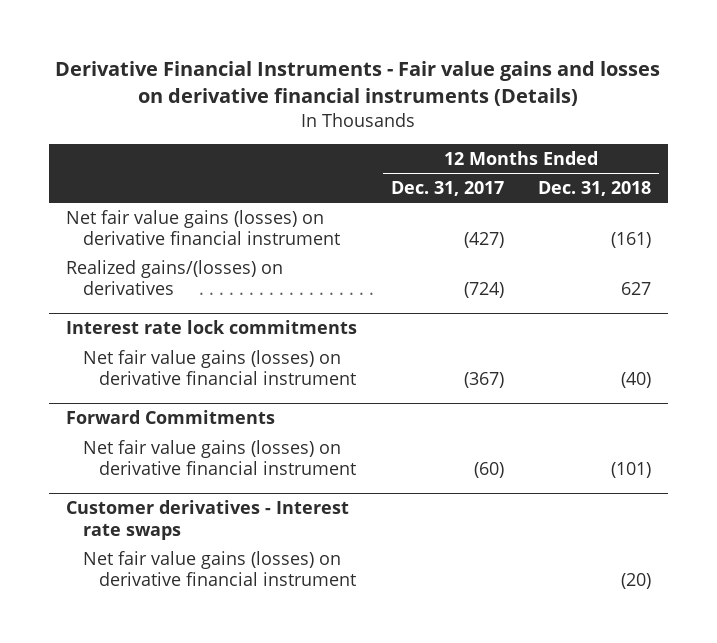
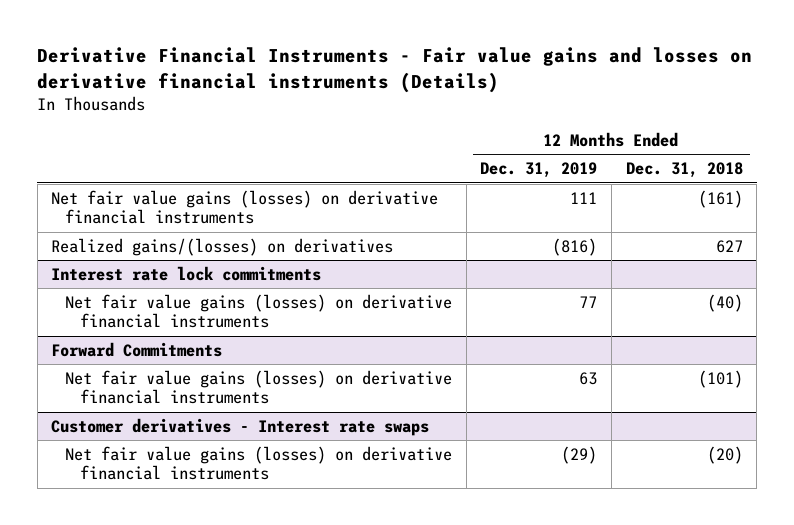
[390,180,504,196] Dec. 31, 2017 -> none
none -> [480,162,598,179] Dec. 31, 2019
[66,209,340,245] Net fair value gains (losses) on derivative financial instrument -> [51,189,439,225] Net fair value gains (losses) on derivative financial instruments
[82,349,357,385] Net fair value gains (losses) on derivative financial instrument -> [65,293,453,329] Net fair value gains (losses) on derivative financial instruments
[82,439,357,475] Net fair value gains (losses) on derivative financial instrument -> [65,369,453,405] Net fair value gains (losses) on derivative financial instruments
[82,550,357,586] Net fair value gains (losses) on derivative financial instrument -> [65,445,453,481] Net fair value gains (losses) on derivative financial instruments

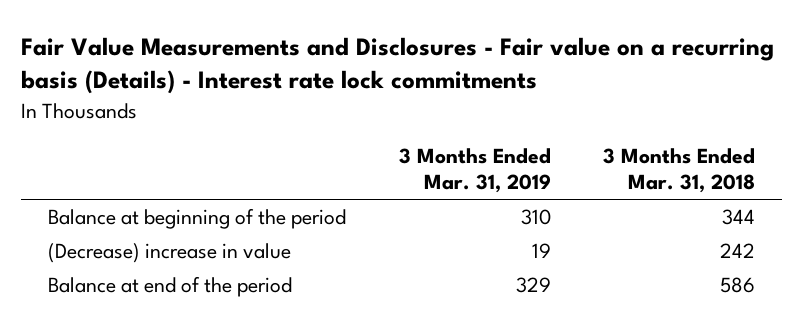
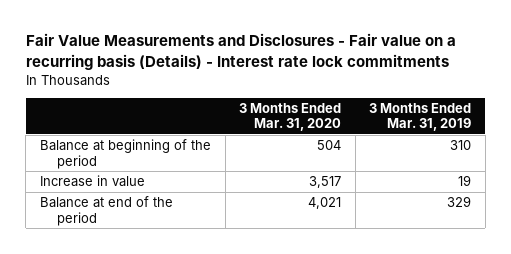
[603,148,756,194] 3 Months Ended Mar. 31, 2018 -> none
none -> [239,103,342,132] 3 Months Ended Mar. 31, 2020
[47,243,291,264] (Decrease) increase in value -> [39,175,145,188] Increase in value

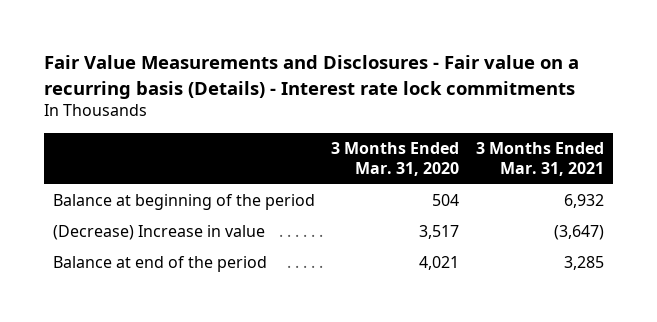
[369,103,472,132] 3 Months Ended Mar. 31, 2019 -> none
none -> [476,142,605,176] 3 Months Ended Mar. 31, 2021
[39,175,145,188] Increase in value -> [52,225,265,241] (Decrease) Increase in value

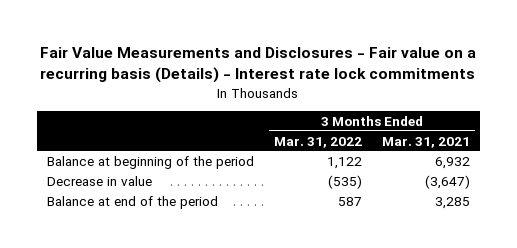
[331,142,460,176] 3 Months Ended Mar. 31, 2020 -> none
none -> [273,136,362,148] Mar. 31, 2022
[52,225,265,241] (Decrease) Increase in value -> [47,175,153,186] Decrease in value

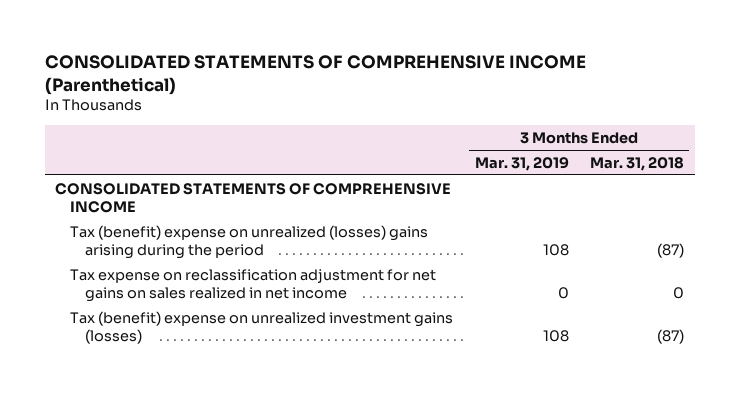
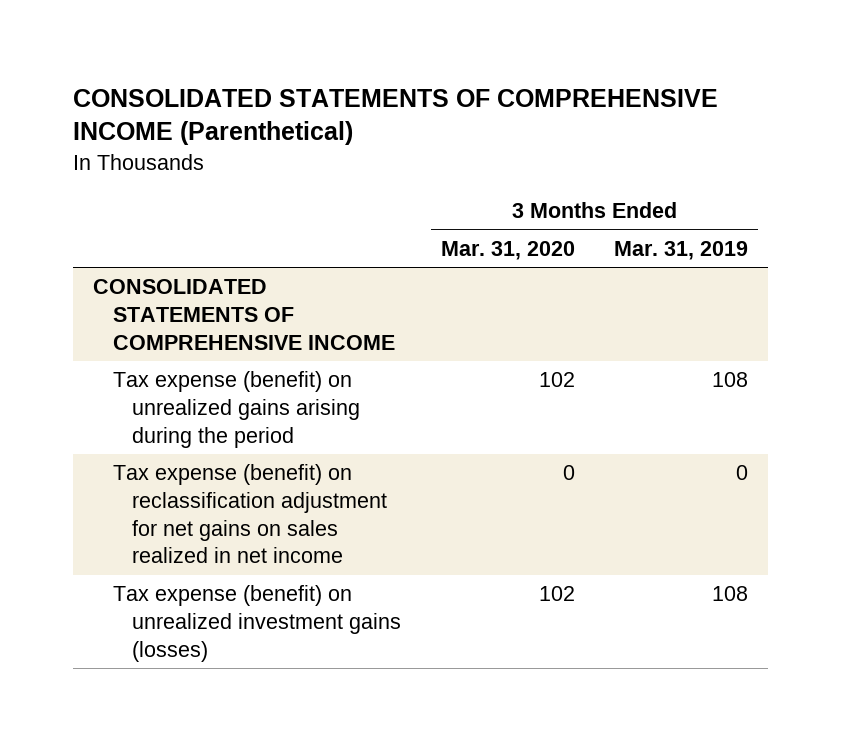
[589,156,684,171] Mar. 31, 2018 -> none
none -> [440,240,575,260] Mar. 31, 2020
[70,224,429,260] Tax (benefit) expense on unrealized (losses) gains arising during the period -> [112,371,361,448] Tax expense (benefit) on unrealized gains arising during the period
[70,268,437,303] Tax expense on reclassification adjustment for net gains on sales realized in net income -> [112,464,388,564] Tax expense (benefit) on reclassification adjustment for net gains on sales realized in net income
[70,310,454,345] Tax (benefit) expense on unrealized investment gains (losses) -> [112,585,402,662] Tax expense (benefit) on unrealized investment gains (losses)

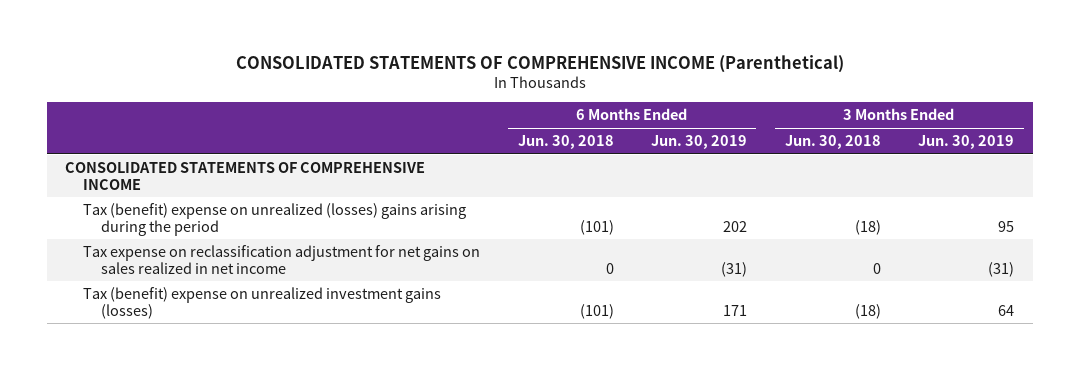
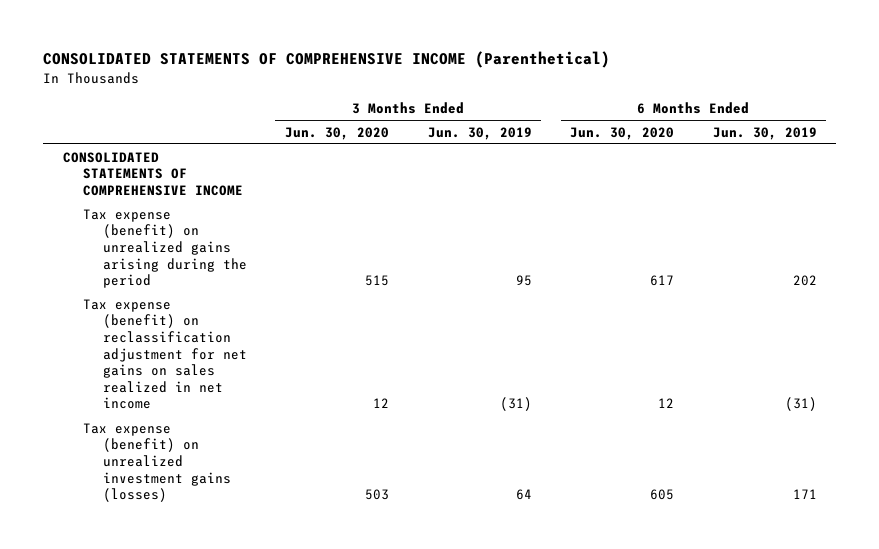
[517,135,614,150] Jun. 30, 2018 -> none
[784,135,881,150] Jun. 30, 2018 -> none
none -> [285,126,390,140] Jun. 30, 2020
none -> [570,126,675,140] Jun. 30, 2020
[83,203,467,236] Tax (benefit) expense on unrealized (losses) gains arising during the period -> [82,208,247,289] Tax expense (benefit) on unrealized gains arising during the period
[83,245,481,274] Tax expense on reclassification adjustment for net gains on sales realized in net income -> [82,298,247,410] Tax expense (benefit) on reclassification adjustment for net gains on sales realized in net income
[83,287,442,319] Tax (benefit) expense on unrealized investment gains (losses) -> [82,422,231,503] Tax expense (benefit) on unrealized investment gains (losses)

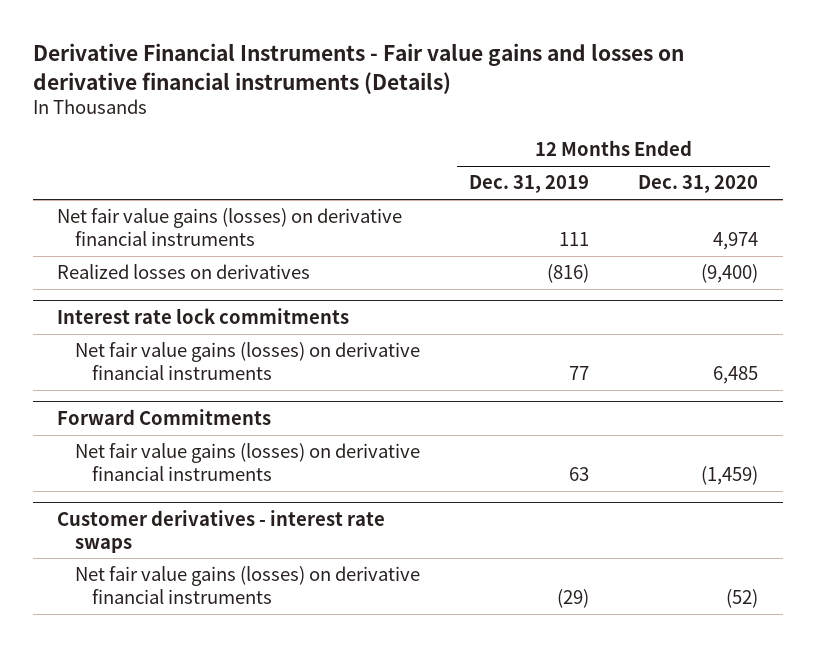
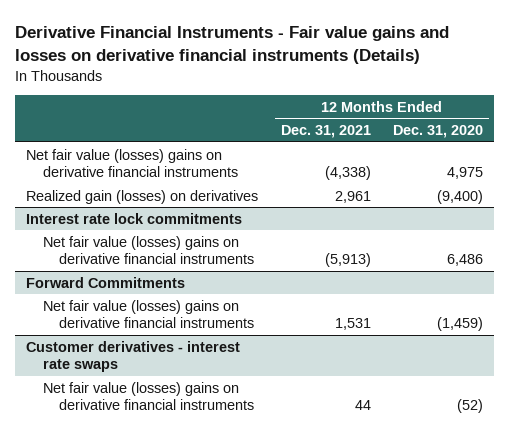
[468,175,589,194] Dec. 31, 2019 -> none
none -> [280,125,371,139] Dec. 31, 2021
[57,208,403,247] Net fair value gains (losses) on derivative financial instruments -> [26,148,238,178] Net fair value (losses) gains on derivative financial instruments
[713,232,759,251] 4,974 -> [446,167,483,180] 4,975
[57,264,311,280] Realized losses on derivatives -> [26,189,259,204] Realized gain (losses) on derivatives
[74,342,420,381] Net fair value gains (losses) on derivative financial instruments -> [42,235,254,265] Net fair value (losses) gains on derivative financial instruments
[713,366,759,385] 6,485 -> [446,254,483,267] 6,486
[74,443,420,482] Net fair value gains (losses) on derivative financial instruments -> [42,299,254,329] Net fair value (losses) gains on derivative financial instruments
[74,566,420,605] Net fair value gains (losses) on derivative financial instruments -> [42,381,254,411] Net fair value (losses) gains on derivative financial instruments

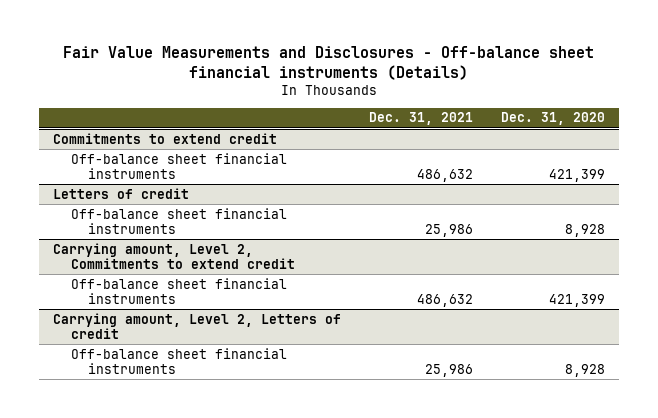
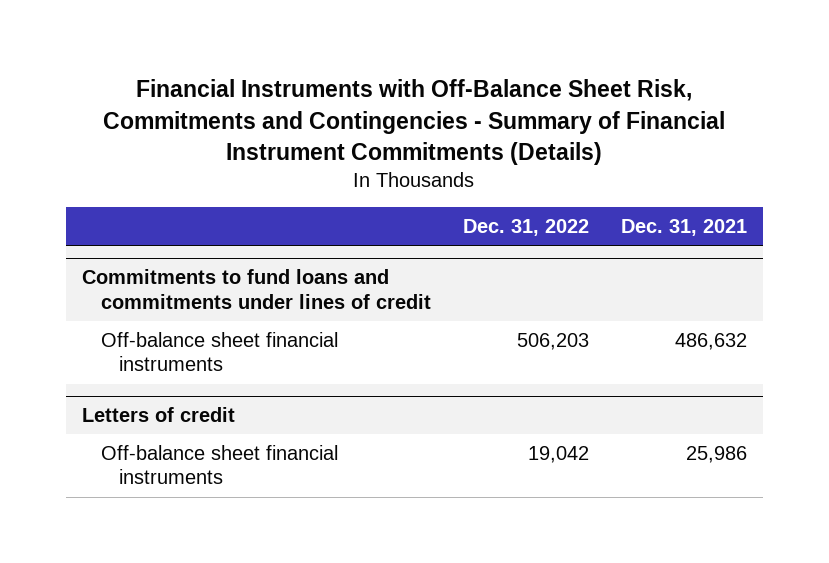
[63,46,595,81] Fair Value Measurements and Disclosures - Off-balance sheet financial instruments (Details) -> [103,79,726,165] Financial Instruments with Off-Balance Sheet Risk, Commitments and Contingencies - Summary of Financial Instrument Commitments (Details)
[501,112,606,126] Dec. 31, 2020 -> none
none -> [462,219,589,237] Dec. 31, 2022
[53,132,278,144] Commitments to extend credit -> [82,269,431,309] Commitments to fund loans and commitments under lines of credit
[53,242,295,270] Carrying amount, Level 2, Commitments to extend credit -> none
[70,277,287,305] Off-balance sheet financial instruments -> none
[53,312,342,340] Carrying amount, Level 2, Letters of credit -> none
[70,347,287,375] Off-balance sheet financial instruments -> none

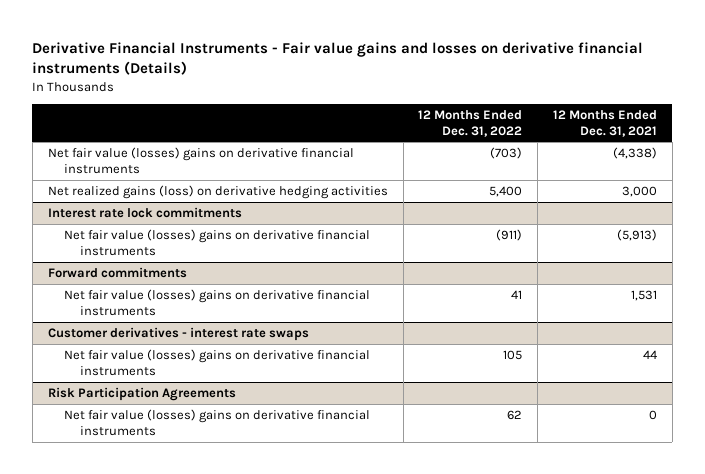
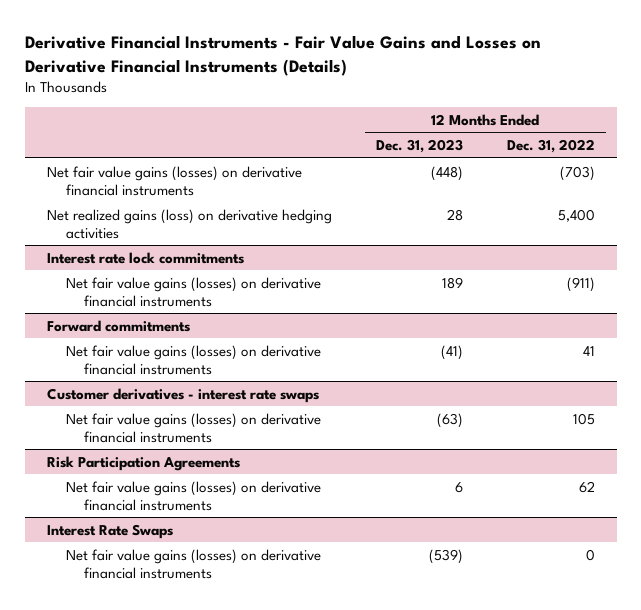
[32,41,644,76] Derivative Financial Instruments - Fair value gains and losses on derivative financial instruments (Details) -> [24,35,541,76] Derivative Financial Instruments - Fair Value Gains and Losses on Derivative Financial Instruments (Details)
[553,109,658,137] 12 Months Ended Dec. 31, 2021 -> none
none -> [375,139,463,154] Dec. 31, 2023
[47,146,354,174] Net fair value (losses) gains on derivative financial instruments -> [46,165,302,196] Net fair value gains (losses) on derivative financial instruments
[64,228,371,256] Net fair value (losses) gains on derivative financial instruments -> [65,276,321,307] Net fair value gains (losses) on derivative financial instruments
[64,288,371,316] Net fair value (losses) gains on derivative financial instruments -> [65,344,321,375] Net fair value gains (losses) on derivative financial instruments
[64,348,371,376] Net fair value (losses) gains on derivative financial instruments -> [65,412,321,443] Net fair value gains (losses) on derivative financial instruments
[64,408,371,436] Net fair value (losses) gains on derivative financial instruments -> [65,480,321,511] Net fair value gains (losses) on derivative financial instruments
none -> [46,523,173,539] Interest Rate Swaps
none -> [65,548,321,579] Net fair value gains (losses) on derivative financial instruments

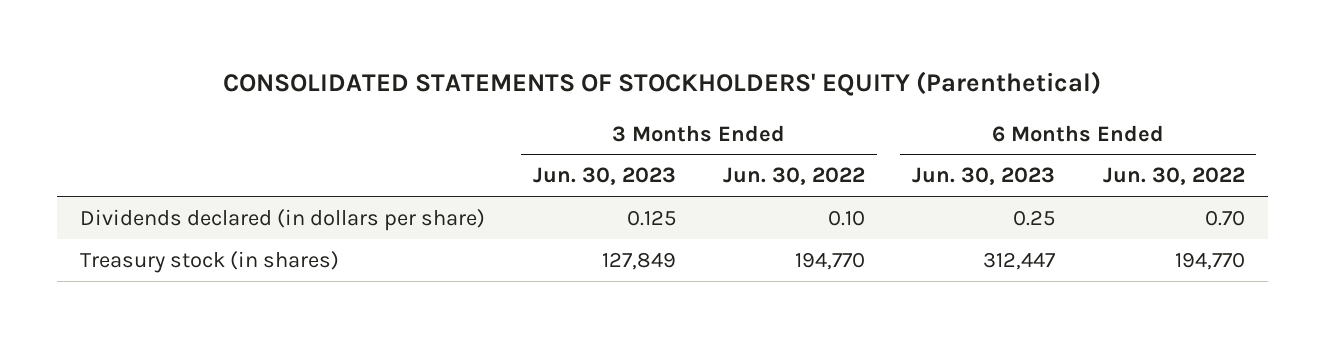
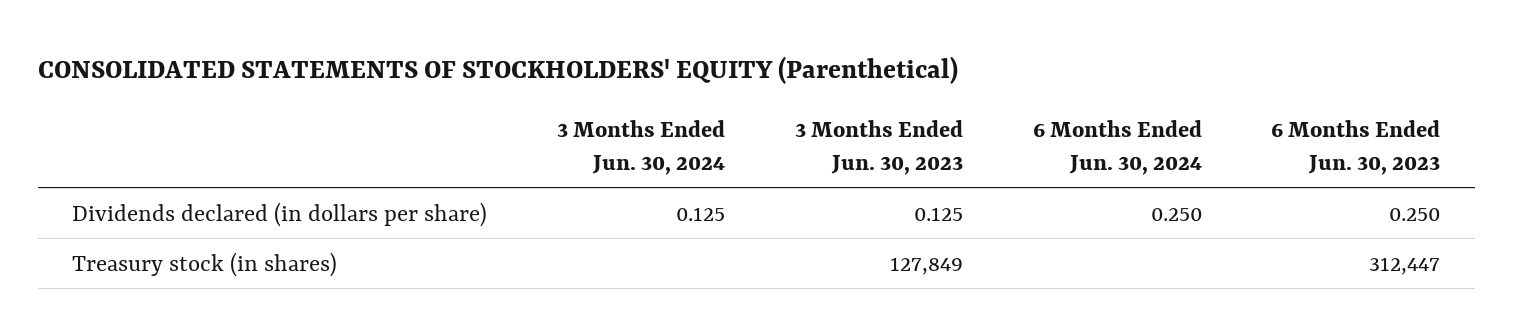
[722,167,865,186] Jun. 30, 2022 -> none
[1102,167,1245,186] Jun. 30, 2022 -> none
none -> [557,119,726,175] 3 Months Ended Jun. 30, 2024
none -> [1032,119,1202,175] 6 Months Ended Jun. 30, 2024
[1013,209,1056,226] 0.25 -> [1389,207,1441,221] 0.250

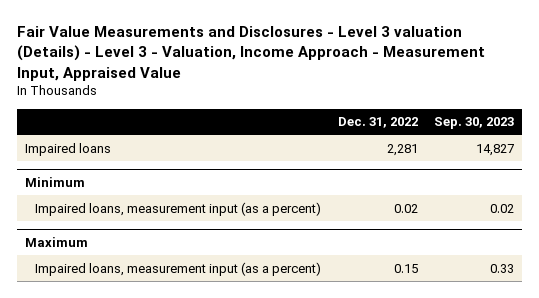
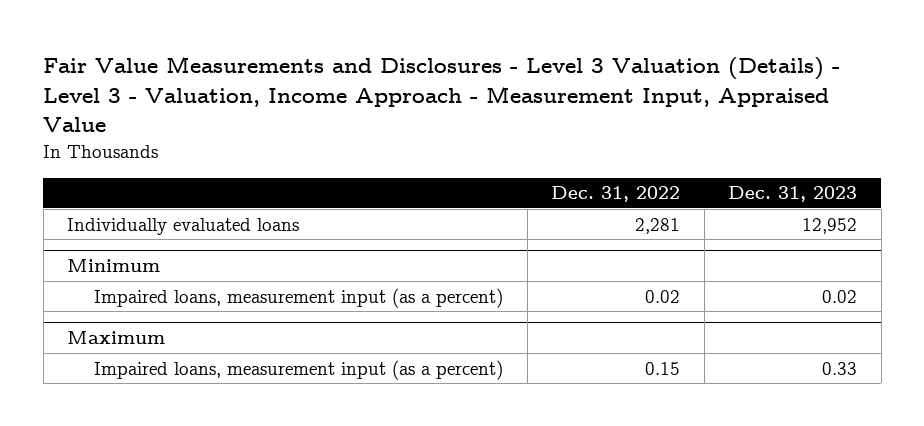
[16,26,485,81] Fair Value Measurements and Disclosures - Level 3 valuation (Details) - Level 3 - Valuation, Income Approach - Measurement Input, Appraised Value -> [43,55,841,133] Fair Value Measurements and Disclosures - Level 3 Valuation (Details) - Level 3 - Valuation, Income Approach - Measurement Input, Appraised Value
[434,117,515,130] Sep. 30, 2023 -> none
none -> [728,186,858,203] Dec. 31, 2023
[25,142,112,156] Impaired loans -> [67,217,300,235] Individually evaluated loans

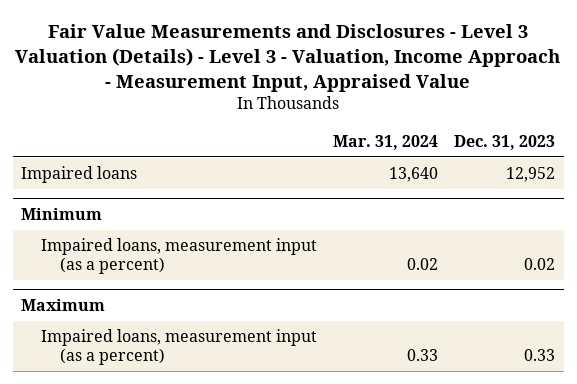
[551,186,681,203] Dec. 31, 2022 -> none
none -> [333,134,439,150] Mar. 31, 2024
[67,217,300,235] Individually evaluated loans -> [21,166,138,184] Impaired loans

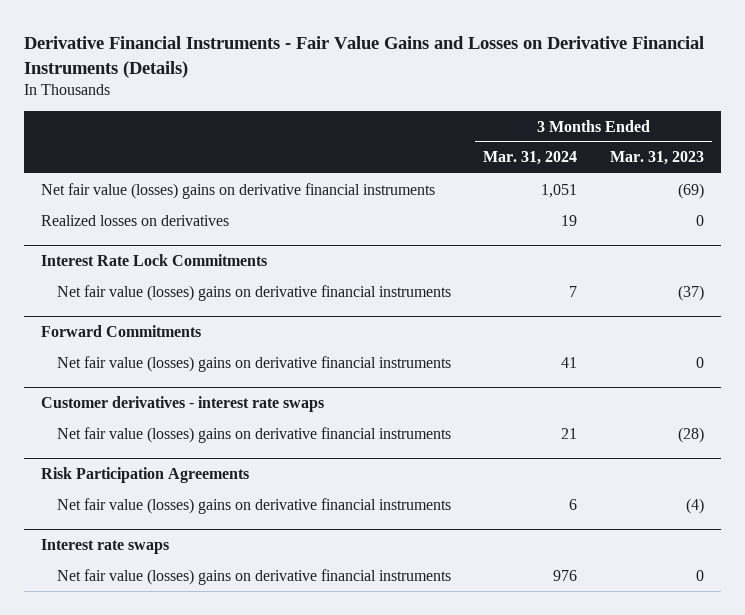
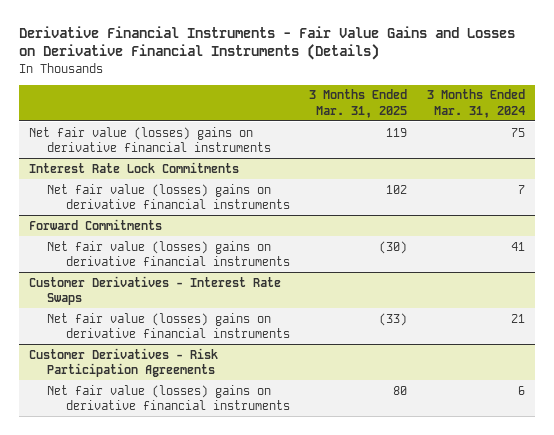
[610,151,705,166] Mar. 31, 2023 -> none
none -> [309,89,408,118] 3 Months Ended Mar. 31, 2025
[40,214,229,226] Realized losses on derivatives -> none
[541,183,578,198] 1,051 -> [511,127,526,137] 75
[40,396,324,413] Customer derivatives - interest rate swaps -> [29,275,282,305] Customer Derivatives - Interest Rate Swaps
[40,467,249,484] Risk Participation Agreements -> [29,347,219,377] Customer Derivatives - Risk Participation Agreements
[40,539,169,555] Interest rate swaps -> none
[56,568,451,585] Net fair value (losses) gains on derivative financial instruments -> none

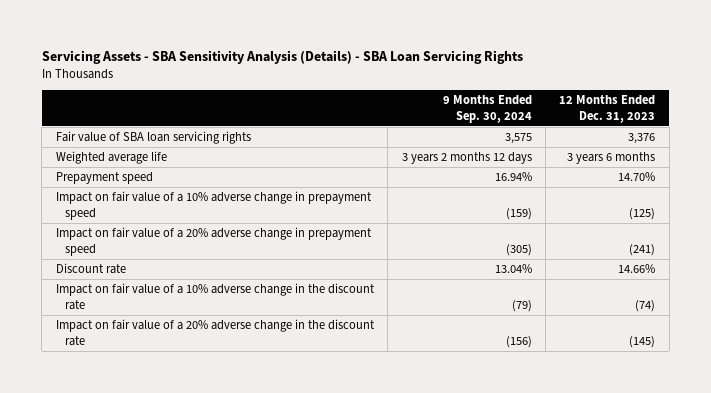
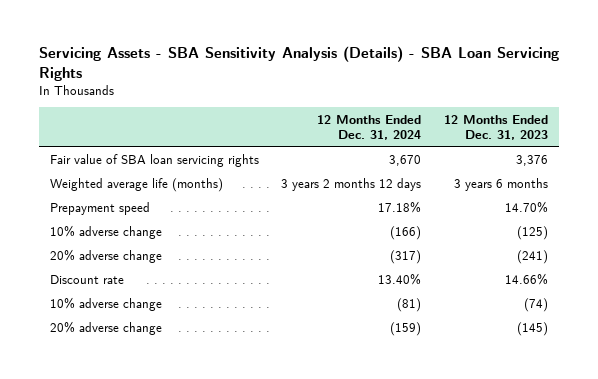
[442,94,532,123] 9 Months Ended Sep. 30, 2024 -> none
none -> [317,114,422,141] 12 Months Ended Dec. 31, 2024
[55,151,167,165] Weighted average life -> [49,178,223,193] Weighted average life (months)
[55,191,372,220] Impact on fair value of a 10% adverse change in prepayment speed -> [49,225,162,240] 10% adverse change
[55,227,372,256] Impact on fair value of a 20% adverse change in prepayment speed -> [49,249,162,264] 20% adverse change
[55,283,375,310] Impact on fair value of a 10% adverse change in the discount rate -> [49,297,162,312] 10% adverse change
[55,319,375,346] Impact on fair value of a 20% adverse change in the discount rate -> [49,321,162,336] 20% adverse change

